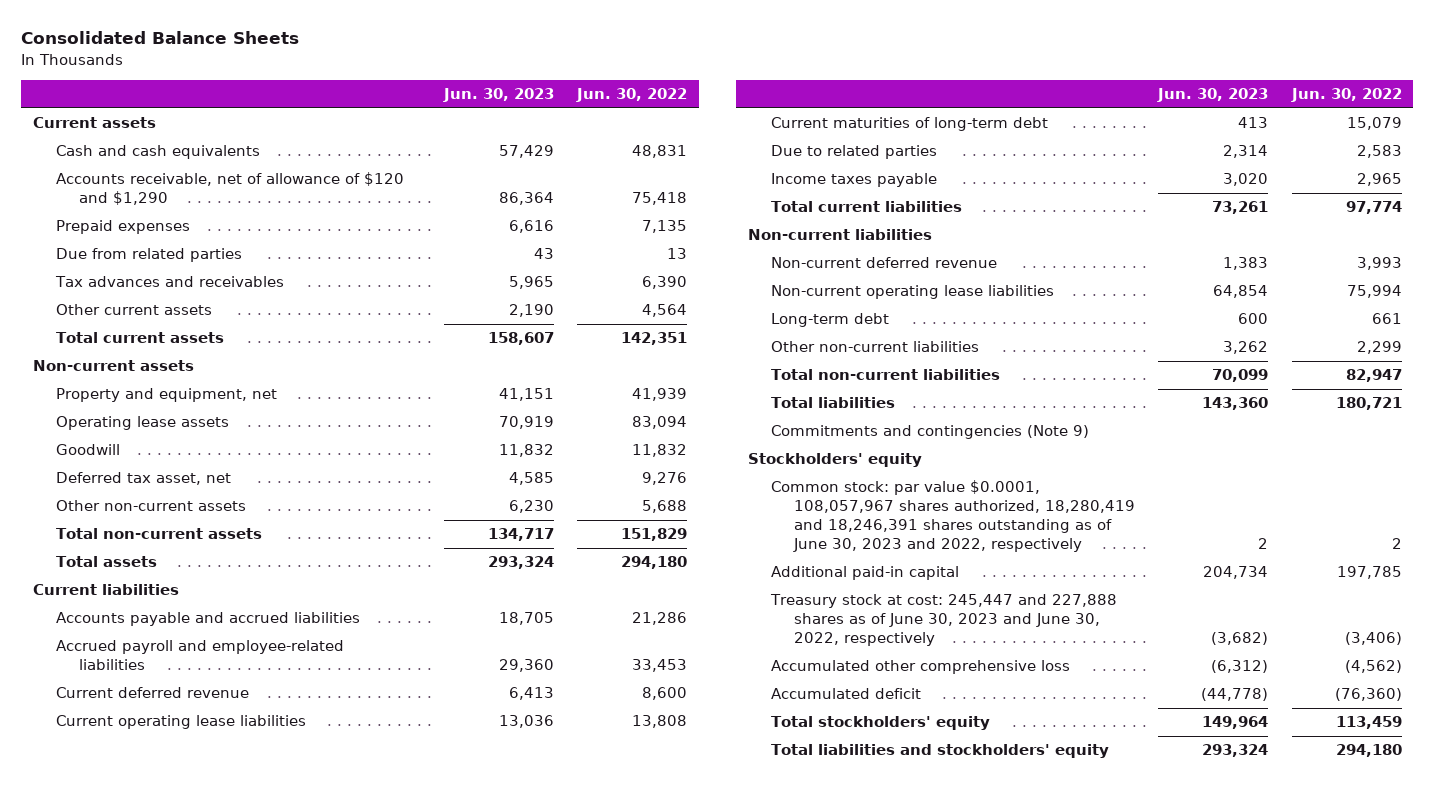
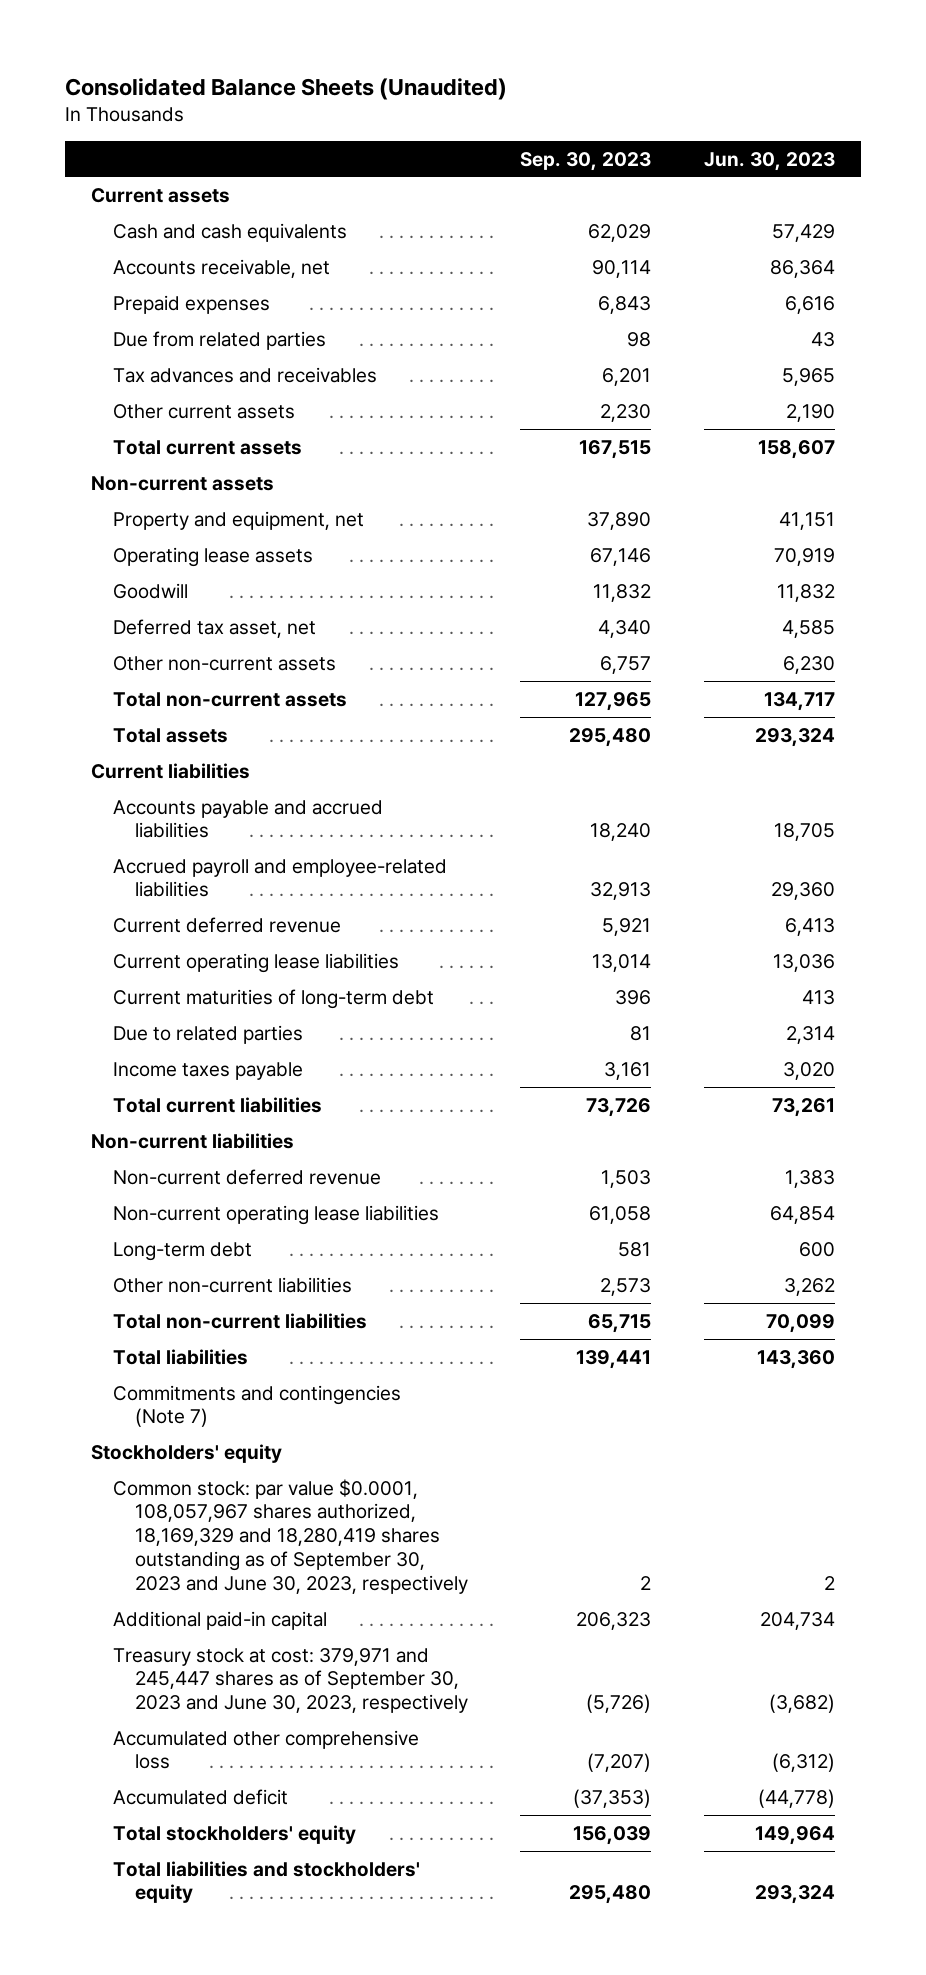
[21,31,300,45] Consolidated Balance Sheets -> [65,78,508,101] Consolidated Balance Sheets (Unaudited)
[575,88,687,103] Jun. 30, 2022 -> none
none -> [520,151,652,171] Sep. 30, 2023
[56,172,405,206] Accounts receivable, net of allowance of $120 and $1,290 -> [113,258,331,278] Accounts receivable, net
[770,425,1089,440] Commitments and contingencies (Note 9) -> [113,1384,402,1428] Commitments and contingencies (Note 7)
[770,480,1135,553] Common stock: par value $0.0001, 108,057,967 shares authorized, 18,280,419 and 18,246,391 shares outstanding as of June 30, 2023 and 2022, respectively -> [113,1478,468,1594] Common stock: par value $0.0001, 108,057,967 shares authorized, 18,169,329 and 18,280,419 shares outstanding as of September 30, 2023 and June 30, 2023, respectively
[769,594,1117,647] Treasury stock at cost: 245,447 and 227,888 shares as of June 30, 2023 and June 30, 2022, respectively -> [113,1647,468,1714] Treasury stock at cost: 379,971 and 245,447 shares as of September 30, 2023 and June 30, 2023, respectively

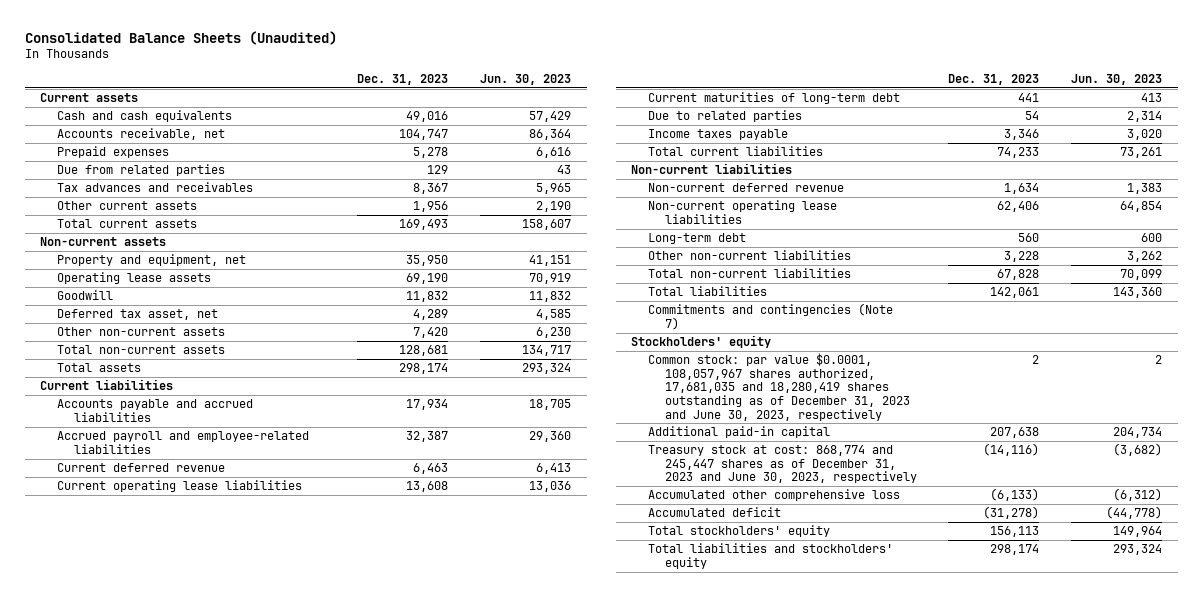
[520,151,652,171] Sep. 30, 2023 -> none
none -> [357,74,449,86] Dec. 31, 2023
[113,1478,468,1594] Common stock: par value $0.0001, 108,057,967 shares authorized, 18,169,329 and 18,280,419 shares outstanding as of September 30, 2023 and June 30, 2023, respectively -> [648,353,910,421] Common stock: par value $0.0001, 108,057,967 shares authorized, 17,681,035 and 18,280,419 shares outstanding as of December 31, 2023 and June 30, 2023, respectively
[113,1647,468,1714] Treasury stock at cost: 379,971 and 245,447 shares as of September 30, 2023 and June 30, 2023, respectively -> [648,445,917,484] Treasury stock at cost: 868,774 and 245,447 shares as of December 31, 2023 and June 30, 2023, respectively

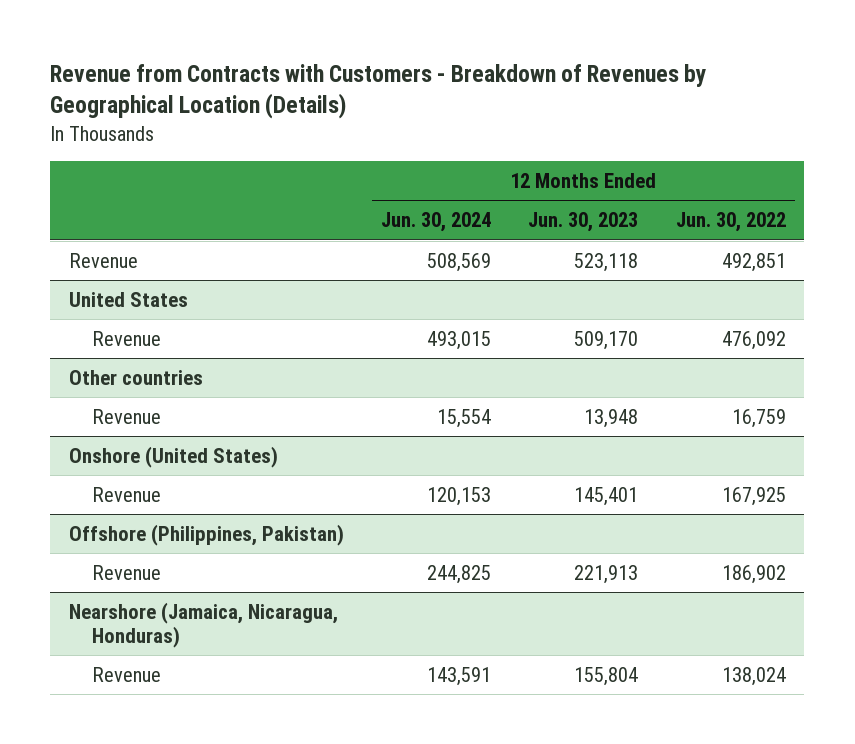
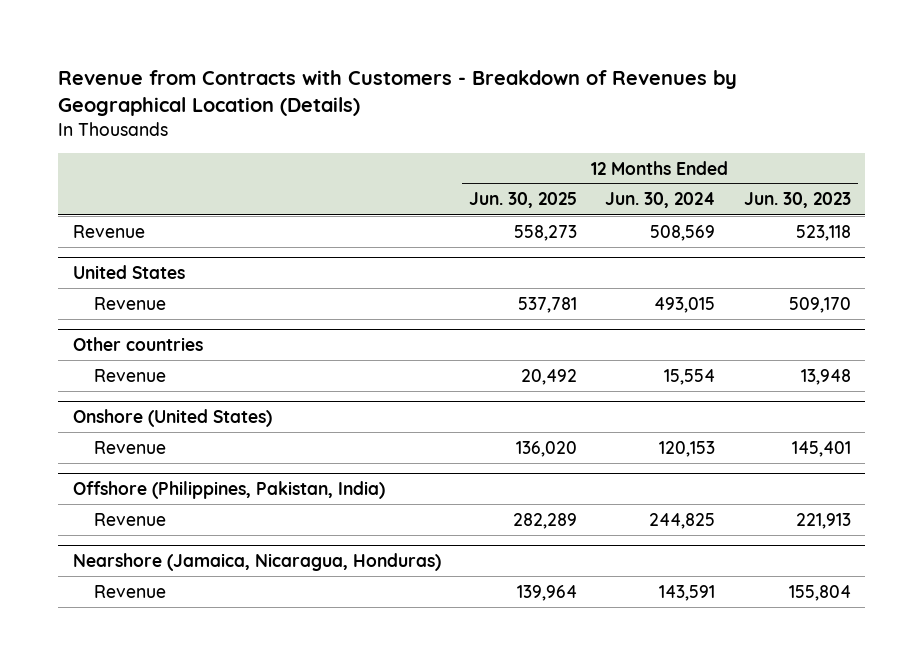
[675,212,786,233] Jun. 30, 2022 -> none
none -> [469,192,578,209] Jun. 30, 2025
[68,523,344,546] Offshore (Philippines, Pakistan) -> [72,480,385,499] Offshore (Philippines, Pakistan, India)

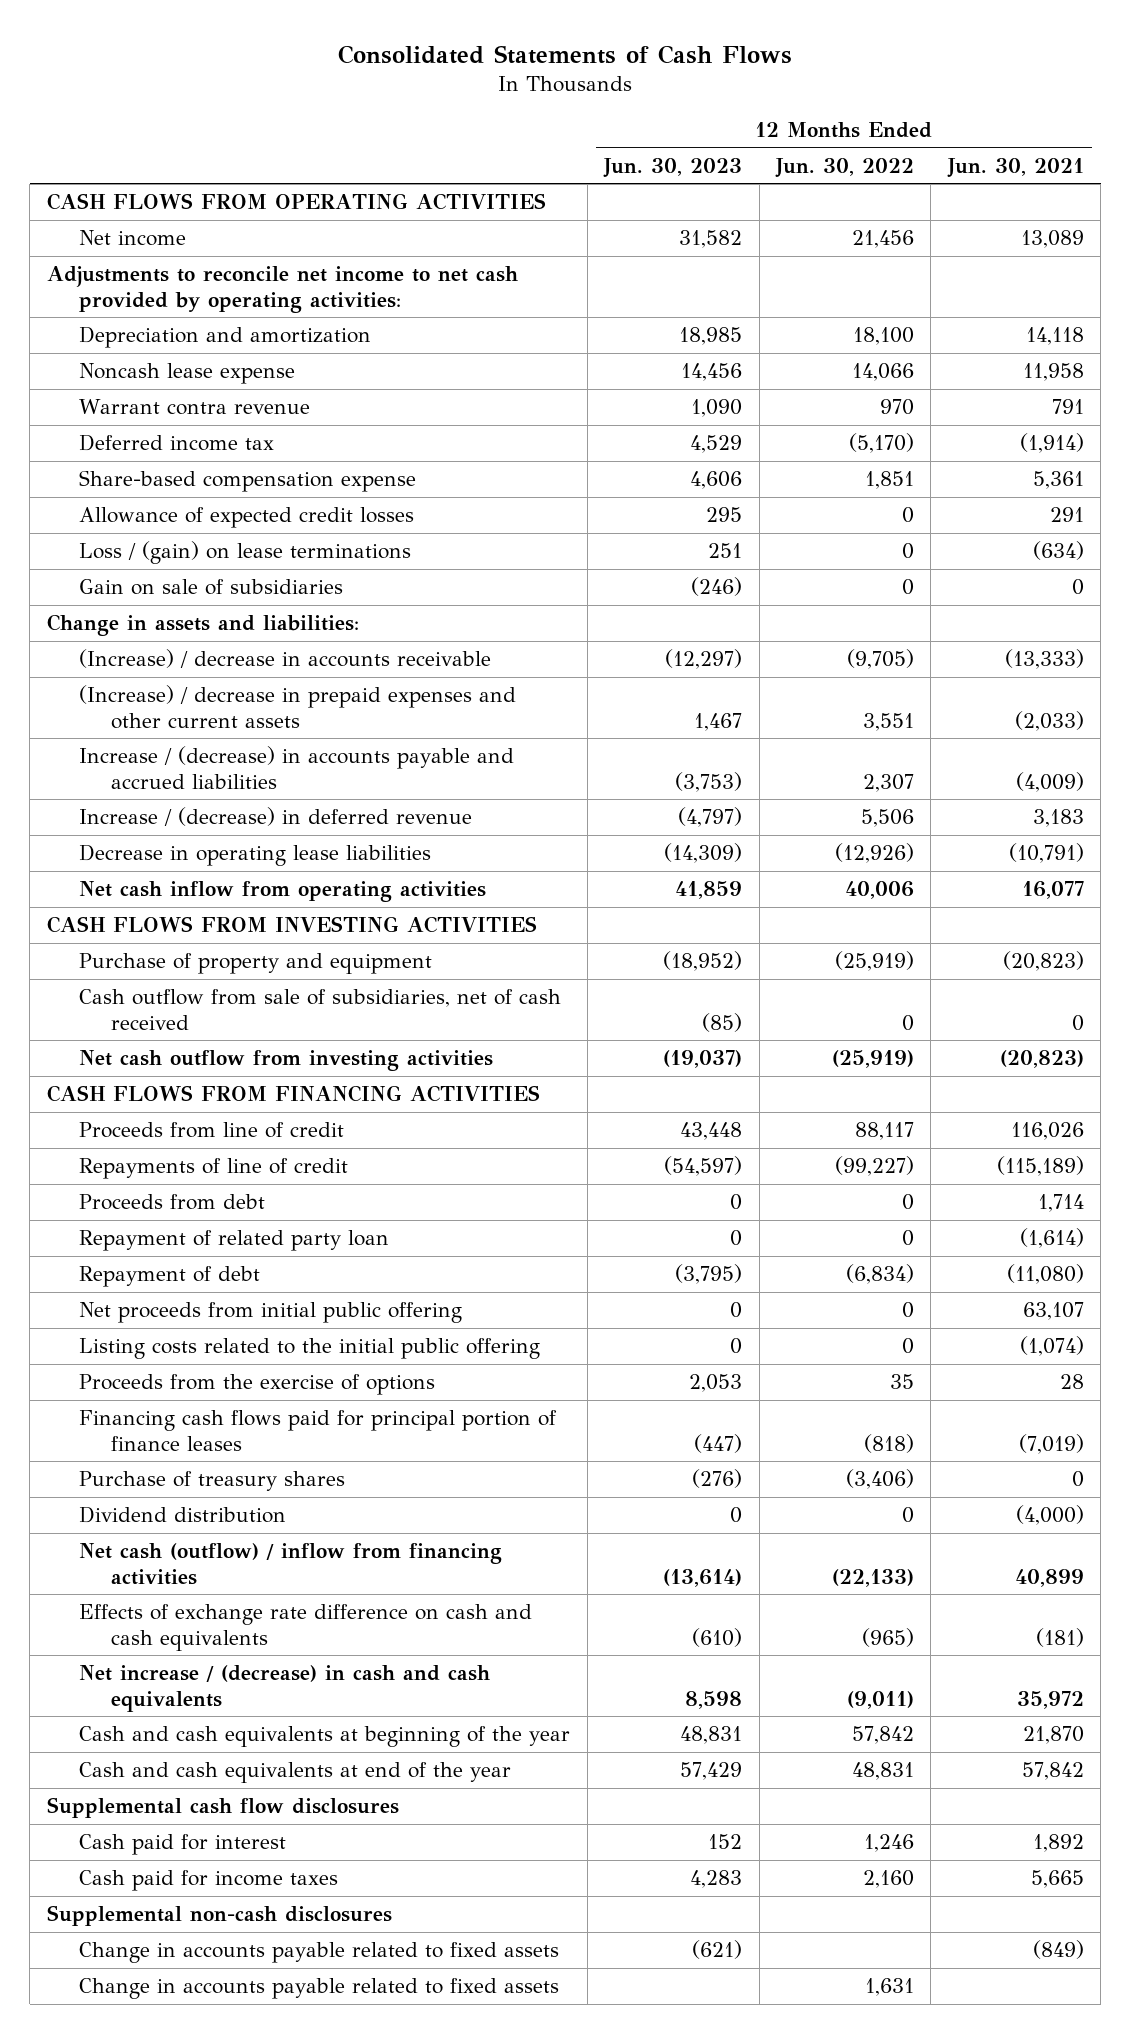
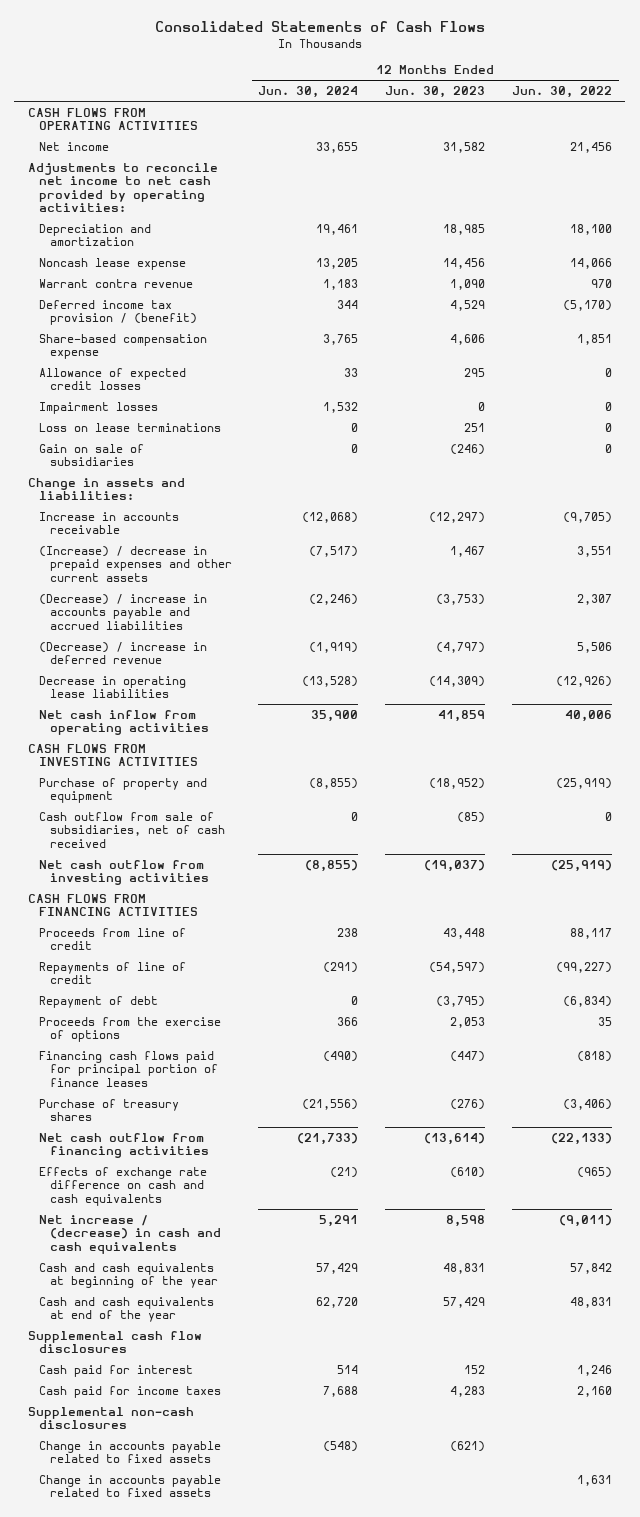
[946,157,1084,178] Jun. 30, 2021 -> none
none -> [258,86,359,99] Jun. 30, 2024
[79,434,275,452] Deferred income tax -> [38,299,197,326] Deferred income tax provision / (benefit)
none -> [38,401,158,414] Impairment losses
[79,541,412,565] Loss / (gain) on lease terminations -> [38,422,221,432] Loss on lease terminations
[79,649,492,669] (Increase) / decrease in accounts receivable -> [38,511,179,535] Increase in accounts receivable
[79,746,515,789] Increase / (decrease) in accounts payable and accrued liabilities -> [38,593,207,630] (Decrease) / increase in accounts payable and accrued liabilities
[79,807,473,827] Increase / (decrease) in deferred revenue -> [38,641,207,665] (Decrease) / increase in deferred revenue
[79,1194,266,1211] Proceeds from debt -> none
[79,1230,390,1252] Repayment of related party loan -> none
[79,1302,463,1324] Net proceeds from initial public offering -> none
[79,1338,541,1360] Listing costs related to the initial public offering -> none
[79,1506,287,1524] Dividend distribution -> none
[79,1543,503,1585] Net cash (outflow) / inflow from financing activities -> [38,1132,209,1159] Net cash outflow from financing activities

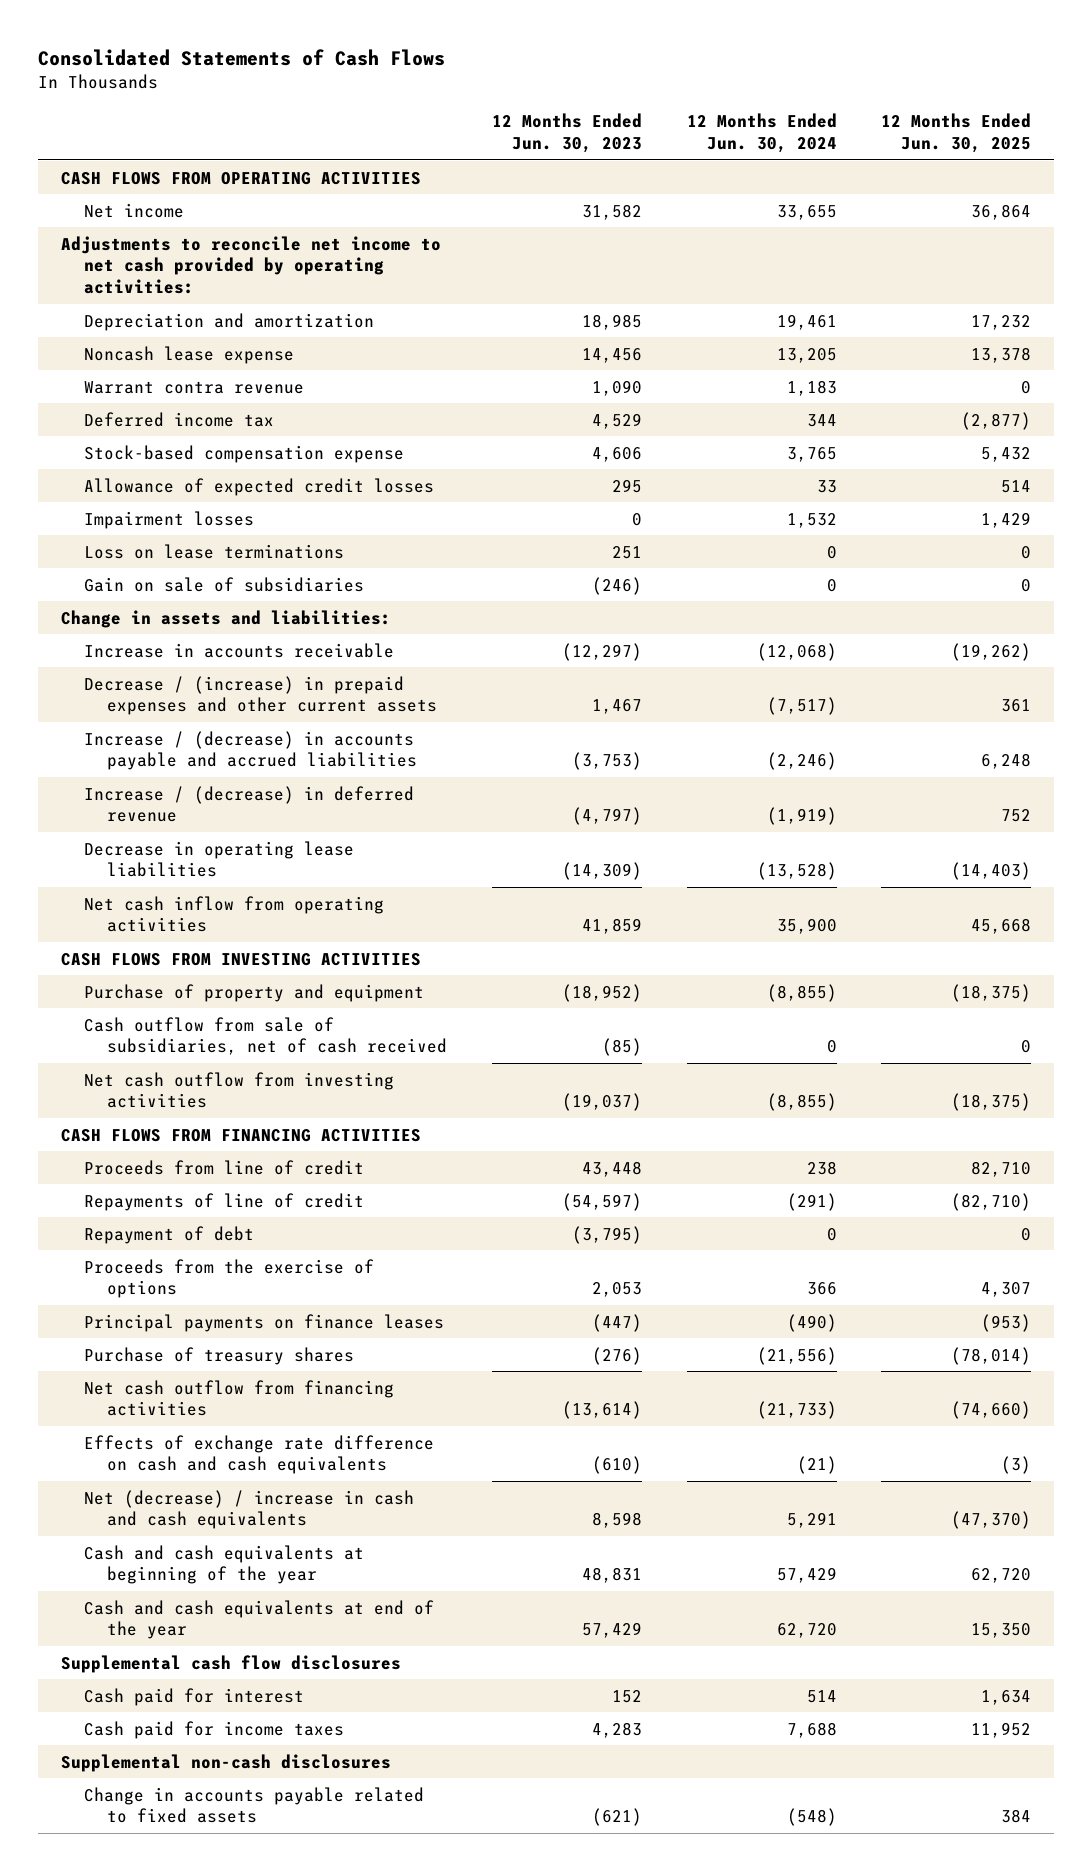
[511,86,612,99] Jun. 30, 2022 -> none
none -> [881,113,1032,154] 12 Months Ended Jun. 30, 2025
[38,299,197,326] Deferred income tax provision / (benefit) -> [83,411,274,427] Deferred income tax
[38,333,207,360] Share-based compensation expense -> [83,444,404,463] Stock-based compensation expense
[38,545,232,582] (Increase) / decrease in prepaid expenses and other current assets -> [83,675,438,716] Decrease / (increase) in prepaid expenses and other current assets
[38,593,207,630] (Decrease) / increase in accounts payable and accrued liabilities -> [83,730,418,771] Increase / (decrease) in accounts payable and accrued liabilities
[38,641,207,665] (Decrease) / increase in deferred revenue -> [83,785,414,823] Increase / (decrease) in deferred revenue
[38,1050,218,1087] Financing cash flows paid for principal portion of finance leases -> [83,1313,444,1332] Principal payments on finance leases
[38,1214,221,1254] Net increase / (decrease) in cash and cash equivalents -> [83,1489,414,1530] Net (decrease) / increase in cash and cash equivalents
[38,1474,221,1498] Change in accounts payable related to fixed assets -> none

